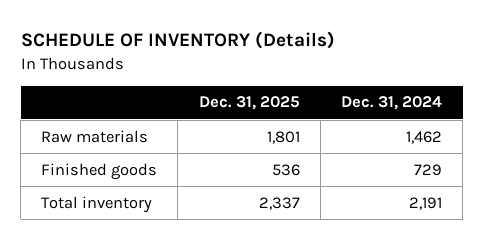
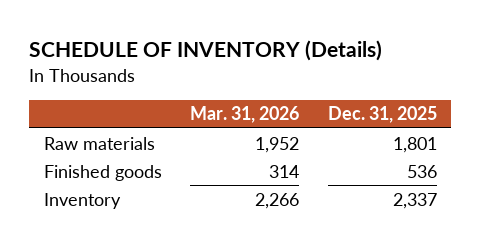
[341,96,443,111] Dec. 31, 2024 -> none
none -> [190,106,300,124] Mar. 31, 2026
[41,195,153,213] Total inventory -> [43,192,121,209] Inventory

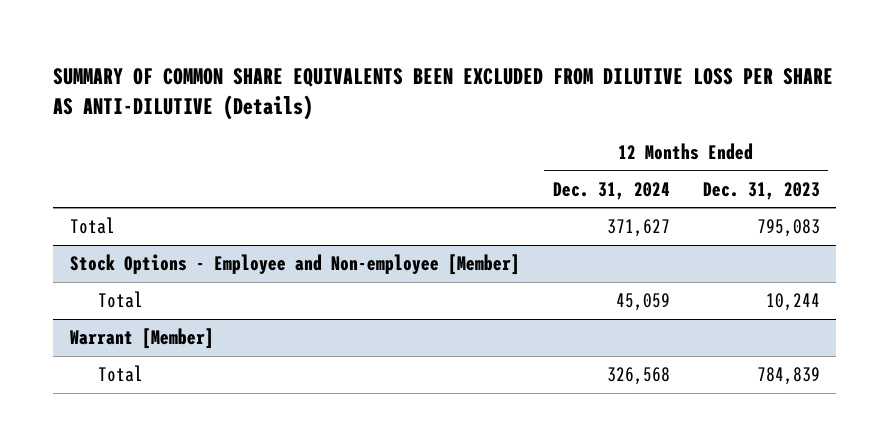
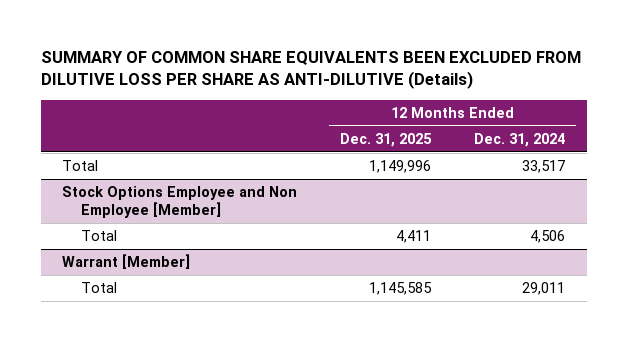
[702,181,820,200] Dec. 31, 2023 -> none
none -> [340,132,433,147] Dec. 31, 2025
[606,219,670,238] 371,627 -> [522,160,566,174] 33,517
[69,254,520,276] Stock Options - Employee and Non-employee [Member] -> [62,186,298,219] Stock Options Employee and Non Employee [Member]
[615,293,670,312] 45,059 -> [530,230,566,244] 4,506
[606,367,670,386] 326,568 -> [522,282,566,296] 29,011

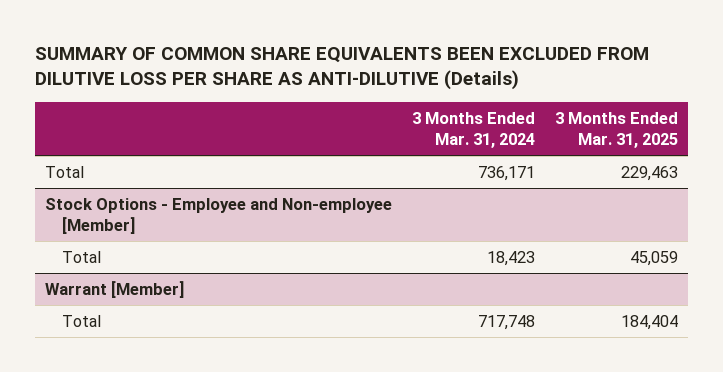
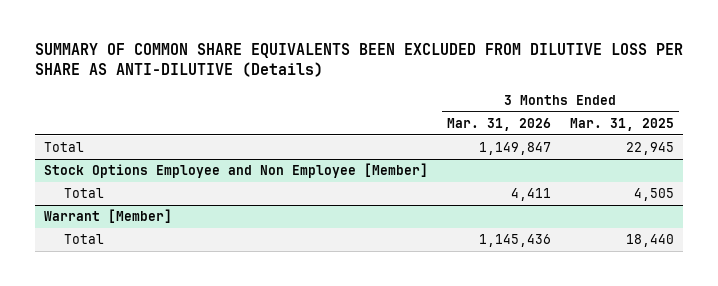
[411,111,535,148] 3 Months Ended Mar. 31, 2024 -> none
none -> [446,117,551,131] Mar. 31, 2026
[621,165,679,181] 229,463 -> [625,142,674,156] 22,945
[44,197,392,235] Stock Options - Employee and Non-employee [Member] -> [43,163,428,179] Stock Options Employee and Non Employee [Member]
[630,250,679,266] 45,059 -> [633,188,674,202] 4,505
[621,314,679,330] 184,404 -> [625,234,674,248] 18,440

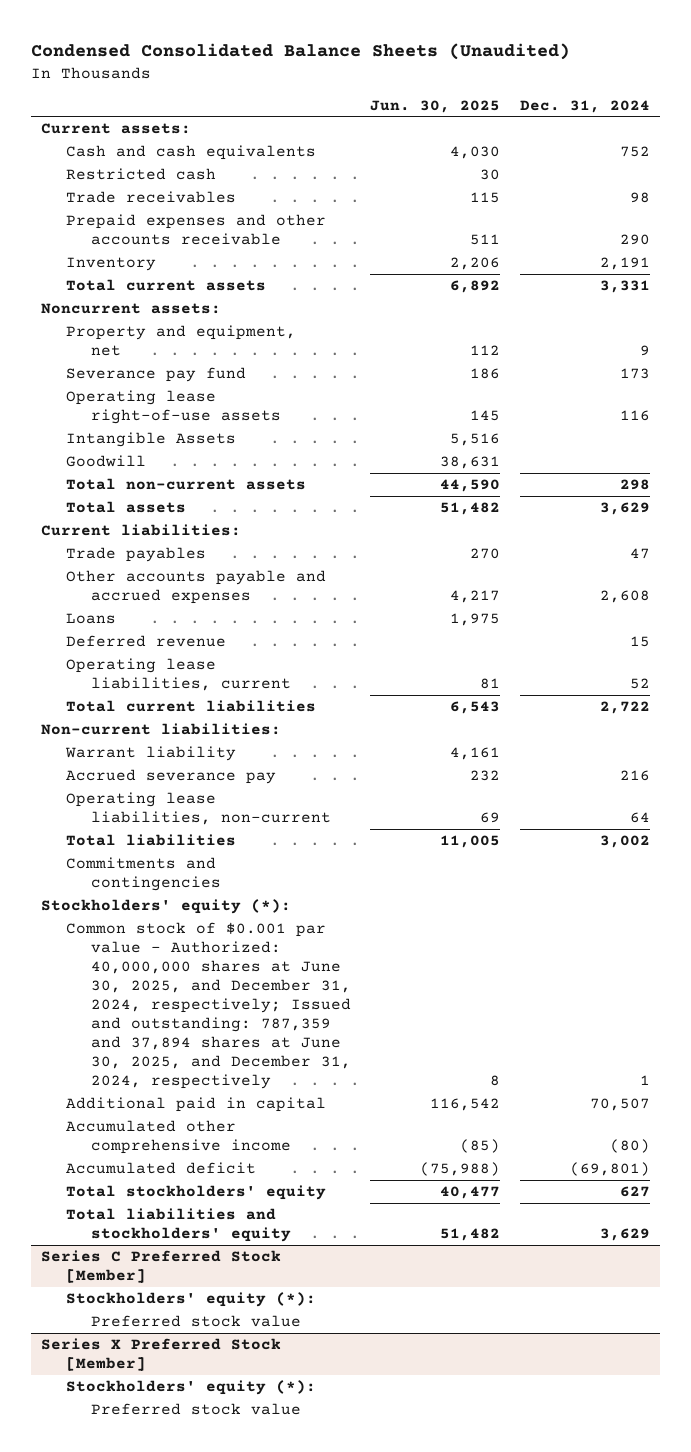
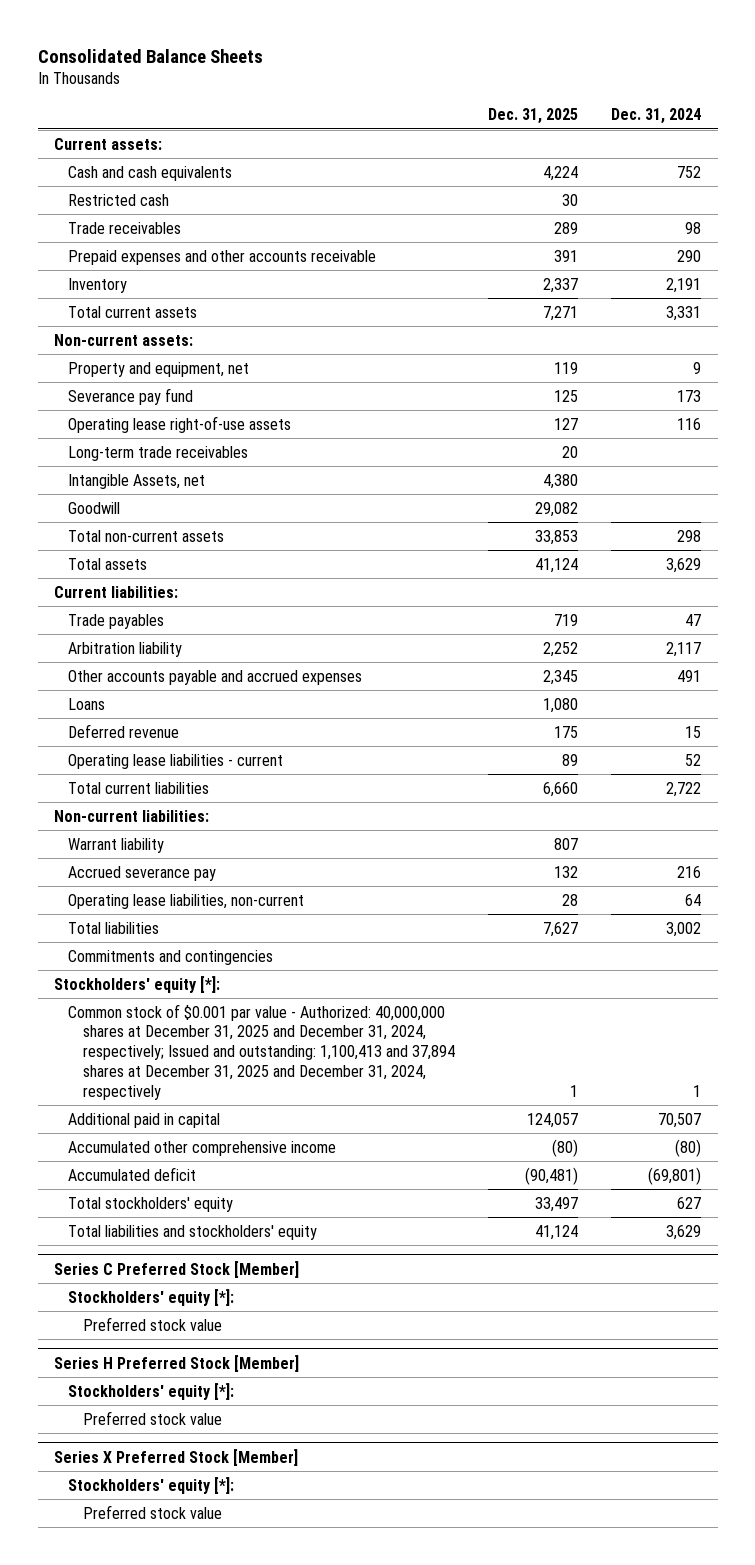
[31,43,571,61] Condensed Consolidated Balance Sheets (Unaudited) -> [37,48,263,63] Consolidated Balance Sheets
[370,99,501,113] Jun. 30, 2025 -> none
none -> [487,108,578,125] Dec. 31, 2025
[41,303,222,315] Noncurrent assets: -> [54,333,194,346] Non-current assets:
none -> [68,445,249,461] Long-term trade receivables
[65,432,236,448] Intangible Assets -> [68,473,206,489] Intangible Assets, net
none -> [68,641,183,657] Arbitration liability
[600,590,651,604] 2,608 -> [676,669,701,682] 491
[65,658,291,692] Operating lease liabilities, current -> [68,753,284,769] Operating lease liabilities - current
[41,899,292,915] Stockholders' equity (*): -> [54,975,221,993] Stockholders' equity [*]:
[65,922,351,1090] Common stock of $0.001 par value - Authorized: 40,000,000 shares at June 30, 2025, and December 31, 2024, respectively; Issued and outstanding: 787,359 and 37,894 shares at June 30, 2025, and December 31, 2024, respectively -> [68,1003,455,1100] Common stock of $0.001 par value - Authorized: 40,000,000 shares at December 31, 2025 and December 31, 2024, respectively; Issued and outstanding: 1,100,413 and 37,894 shares at December 31, 2025 and December 31, 2024, respectively
[65,1292,316,1308] Stockholders' equity (*): -> [68,1288,235,1306] Stockholders' equity [*]:
none -> [54,1354,300,1372] Series H Preferred Stock [Member]
none -> [68,1382,235,1400] Stockholders' equity [*]:
none -> [82,1410,222,1425] Preferred stock value
[65,1380,316,1396] Stockholders' equity (*): -> [68,1476,235,1494] Stockholders' equity [*]:

